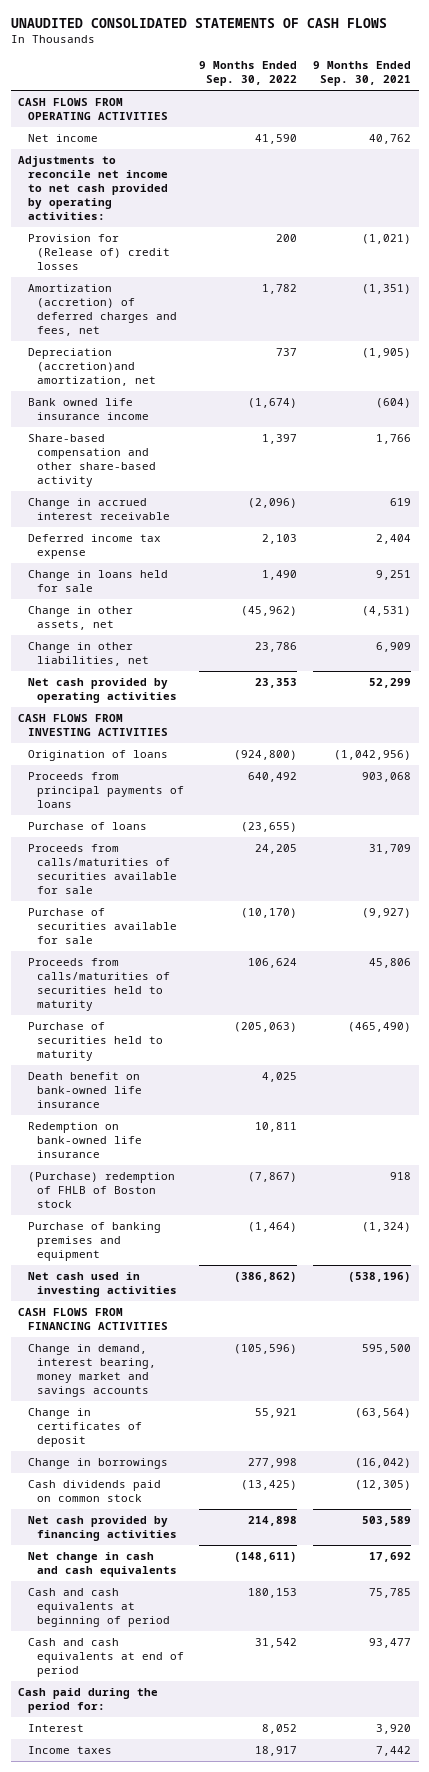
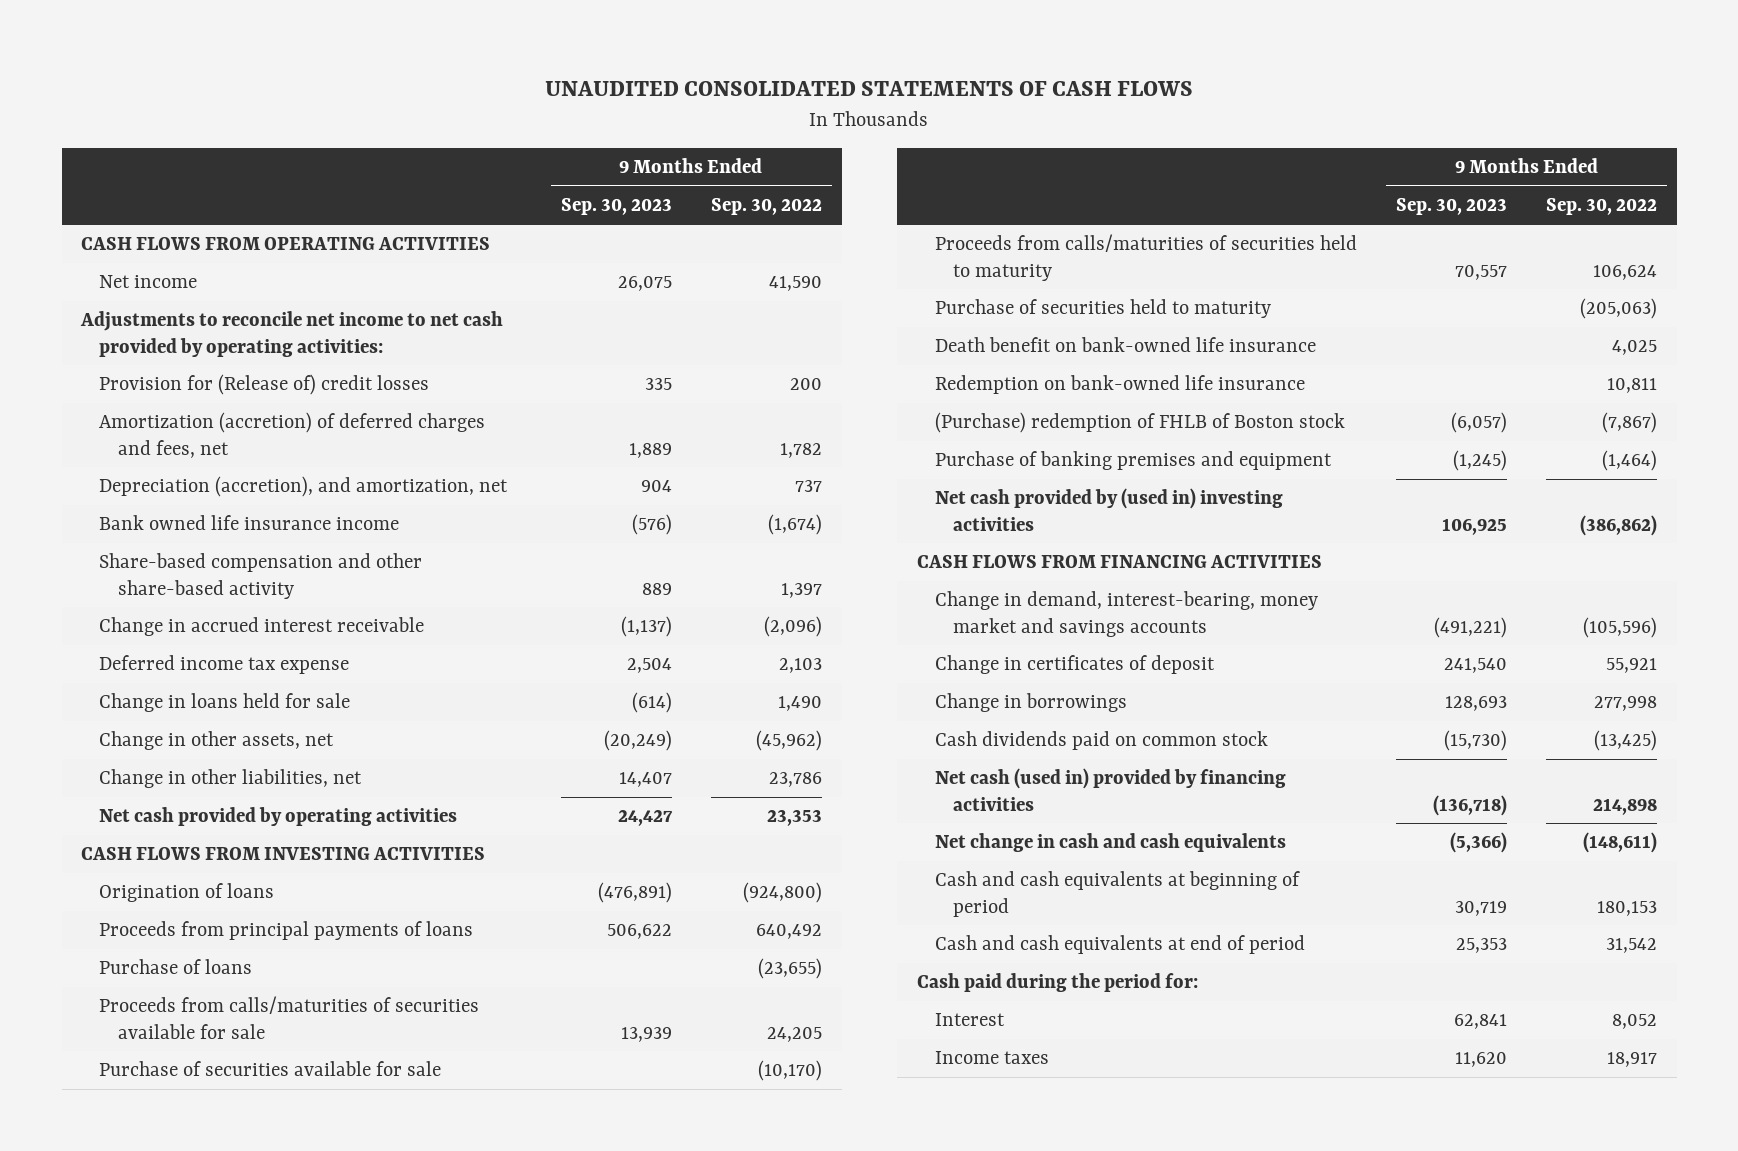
[312,61,411,87] 9 Months Ended Sep. 30, 2021 -> none
none -> [560,198,672,216] Sep. 30, 2023
[27,347,157,386] Depreciation (accretion)and amortization, net -> [99,476,509,498] Depreciation (accretion), and amortization, net
[27,1271,178,1297] Net cash used in investing activities -> [934,488,1283,531] Net cash provided by (used in) investing activities
[27,1343,157,1397] Change in demand, interest bearing, money market and savings accounts -> [934,591,1318,637] Change in demand, interest-bearing, money market and savings accounts
[27,1515,178,1541] Net cash provided by financing activities -> [934,768,1286,811] Net cash (used in) provided by financing activities

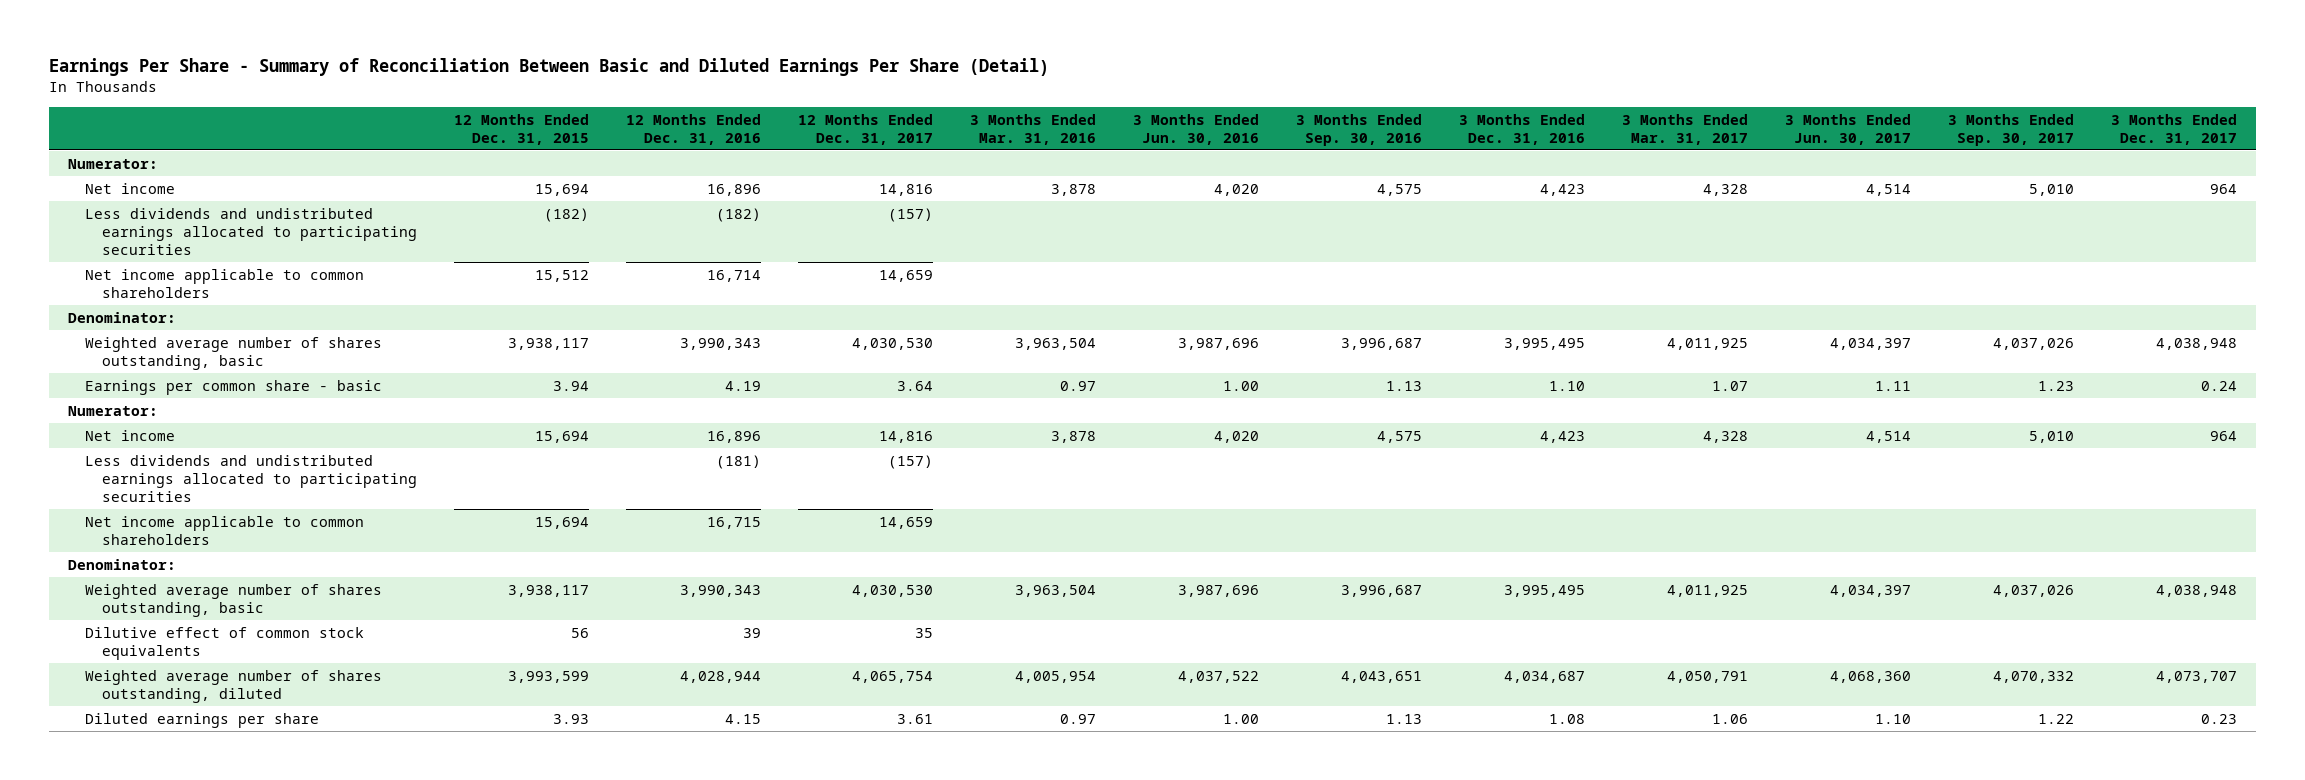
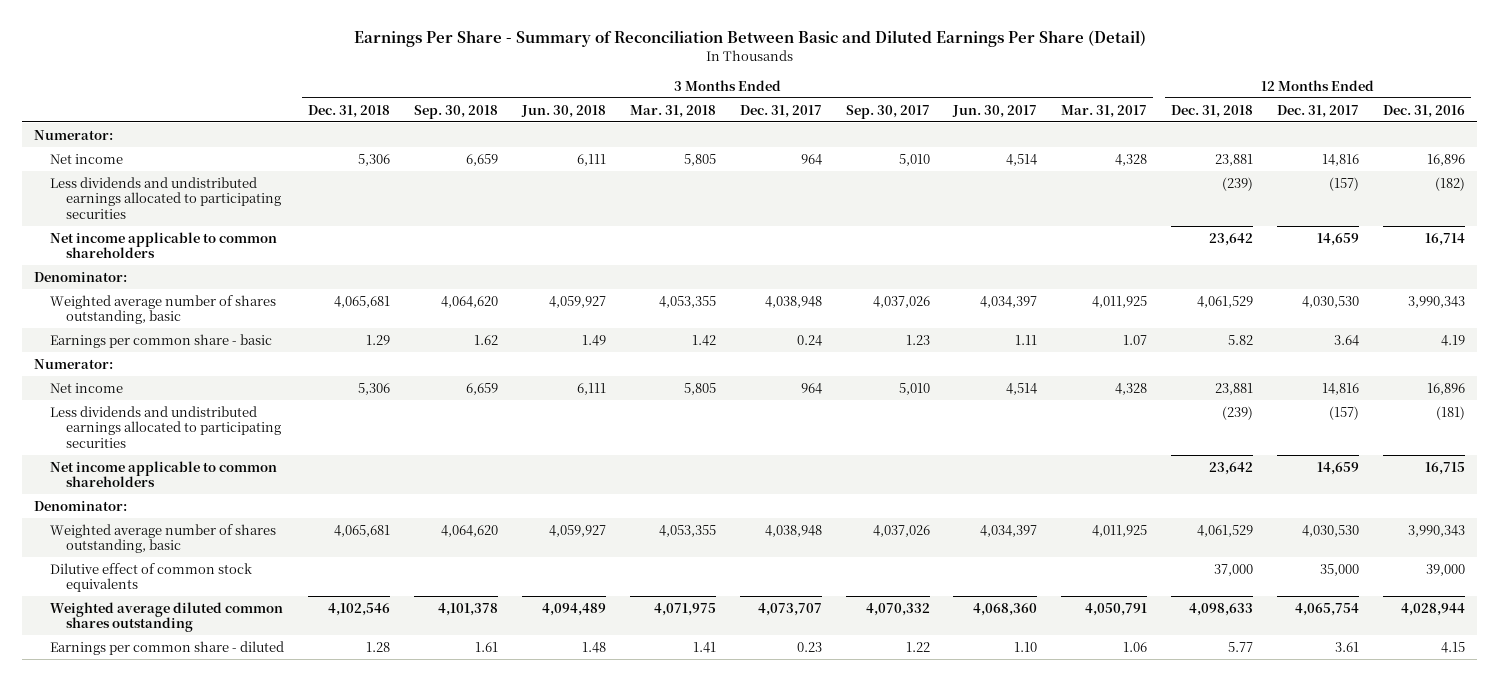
[454,113,590,145] 12 Months Ended Dec. 31, 2015 -> none
[970,113,1097,145] 3 Months Ended Mar. 31, 2016 -> none
[1133,113,1260,145] 3 Months Ended Jun. 30, 2016 -> none
[1296,113,1423,146] 3 Months Ended Sep. 30, 2016 -> none
[1459,113,1586,145] 3 Months Ended Dec. 31, 2016 -> none
none -> [308,104,391,118] Dec. 31, 2018
none -> [414,104,499,119] Sep. 30, 2018
none -> [520,104,606,118] Jun. 30, 2018
none -> [629,104,716,118] Mar. 31, 2018
none -> [1171,104,1254,118] Dec. 31, 2018
[743,627,762,638] 39 -> [1425,563,1465,576] 39,000
[915,627,934,638] 35 -> [1320,563,1360,576] 35,000
[85,669,383,703] Weighted average number of shares outstanding, diluted -> [50,601,284,633] Weighted average diluted common shares outstanding
[85,712,320,728] Diluted earnings per share -> [50,640,285,655] Earnings per common share - diluted

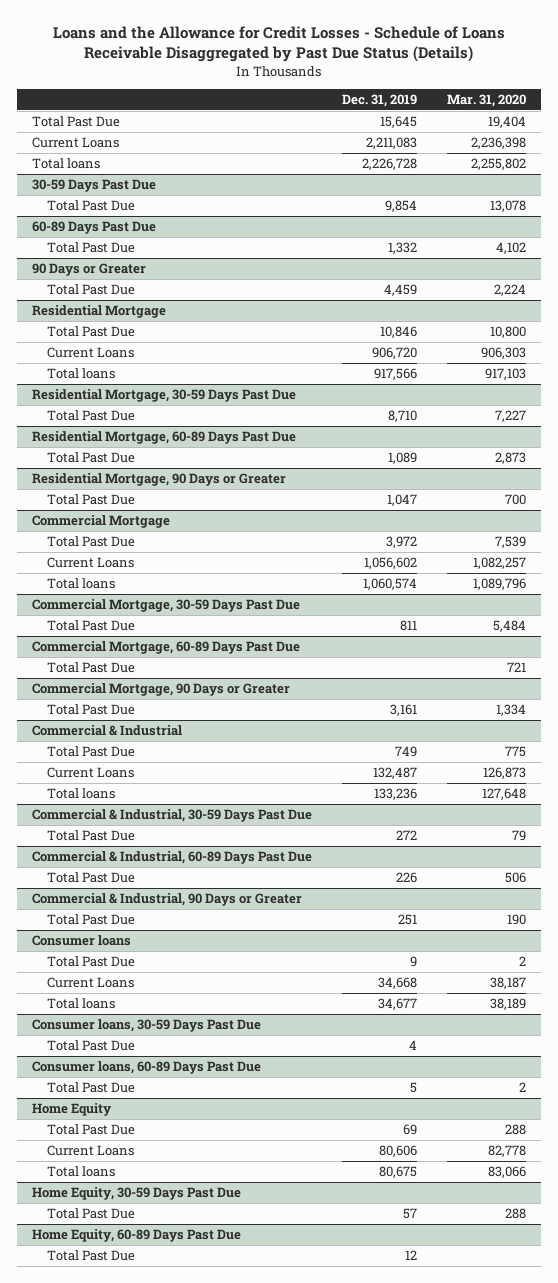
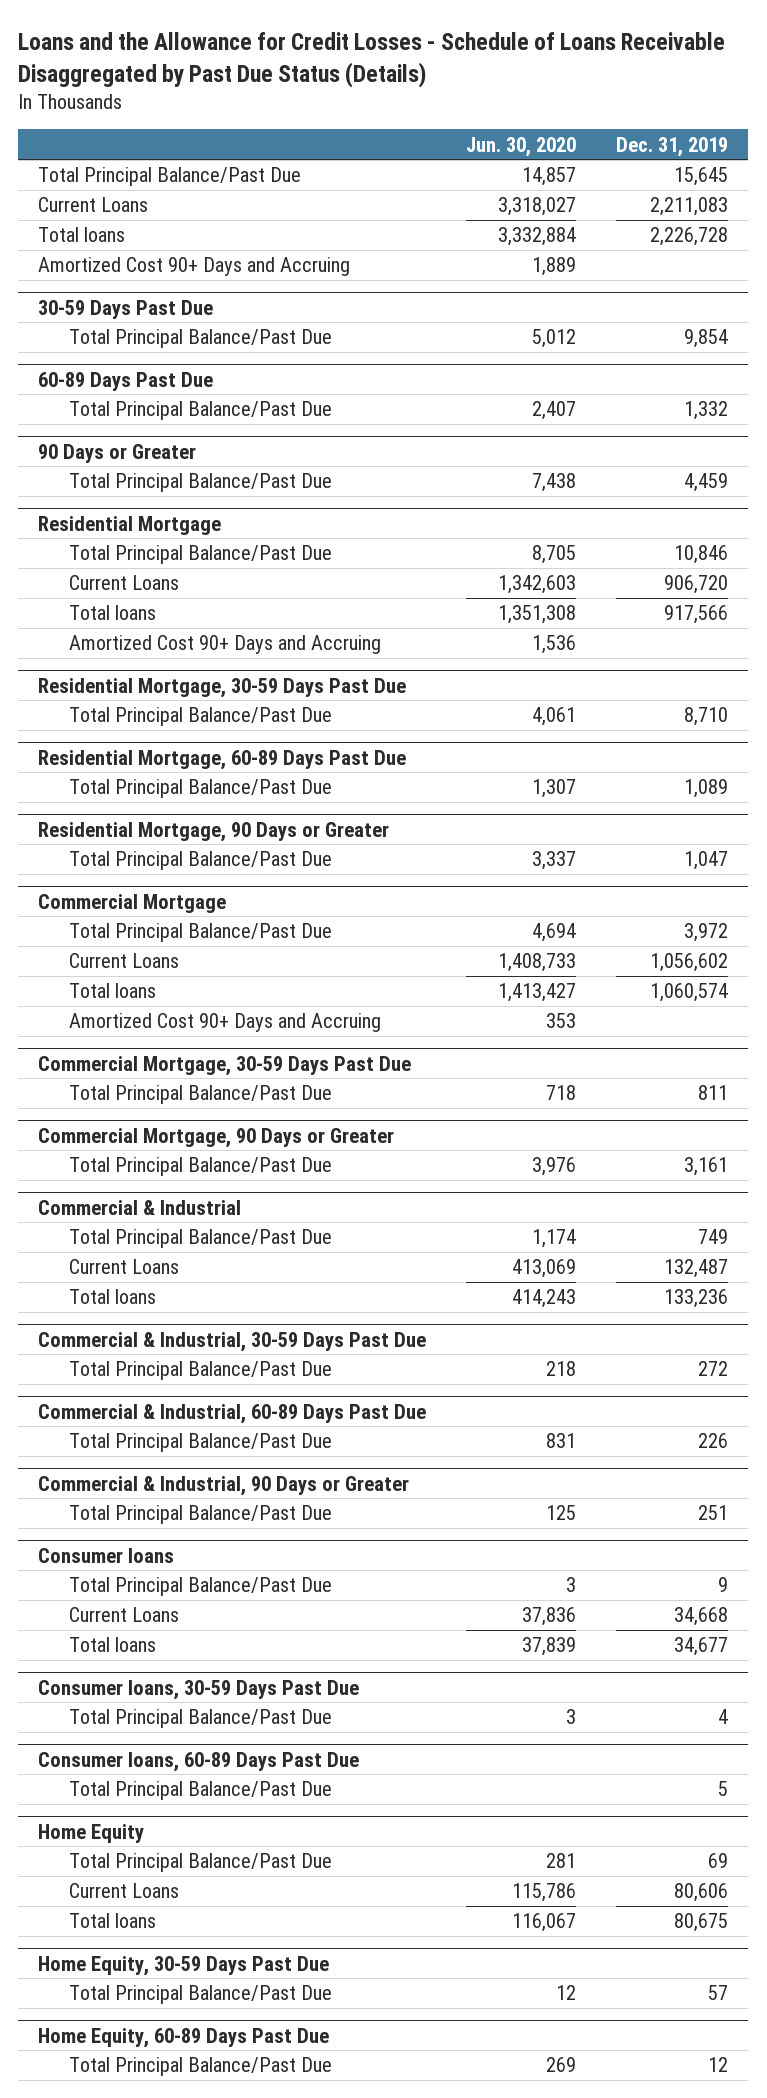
[447,94,527,108] Mar. 31, 2020 -> none
none -> [466,136,577,157] Jun. 30, 2020
[32,116,121,128] Total Past Due -> [38,167,302,187] Total Principal Balance/Past Due
none -> [38,257,351,277] Amortized Cost 90+ Days and Accruing
[47,200,136,212] Total Past Due -> [68,329,332,349] Total Principal Balance/Past Due
[47,242,136,254] Total Past Due -> [68,401,332,421] Total Principal Balance/Past Due
[47,284,136,296] Total Past Due -> [68,473,332,493] Total Principal Balance/Past Due
[47,326,136,338] Total Past Due -> [68,545,332,565] Total Principal Balance/Past Due
none -> [68,635,381,655] Amortized Cost 90+ Days and Accruing
[47,410,136,422] Total Past Due -> [68,707,332,727] Total Principal Balance/Past Due
[47,452,136,464] Total Past Due -> [68,779,332,799] Total Principal Balance/Past Due
[47,494,136,506] Total Past Due -> [68,851,332,871] Total Principal Balance/Past Due
[47,536,136,548] Total Past Due -> [68,923,332,943] Total Principal Balance/Past Due
none -> [68,1013,381,1033] Amortized Cost 90+ Days and Accruing
[32,641,301,655] Commercial Mortgage, 60-89 Days Past Due -> none
[47,662,136,674] Total Past Due -> none
[47,620,136,632] Total Past Due -> [68,1085,332,1105] Total Principal Balance/Past Due
[47,704,136,716] Total Past Due -> [68,1157,332,1177] Total Principal Balance/Past Due
[47,746,136,758] Total Past Due -> [68,1229,332,1249] Total Principal Balance/Past Due
[47,830,136,842] Total Past Due -> [68,1361,332,1381] Total Principal Balance/Past Due
[47,872,136,884] Total Past Due -> [68,1433,332,1453] Total Principal Balance/Past Due
[47,914,136,926] Total Past Due -> [68,1505,332,1525] Total Principal Balance/Past Due
[47,956,136,968] Total Past Due -> [68,1577,332,1597] Total Principal Balance/Past Due
[47,1040,136,1052] Total Past Due -> [68,1709,332,1729] Total Principal Balance/Past Due
[47,1082,136,1094] Total Past Due -> [68,1781,332,1801] Total Principal Balance/Past Due
[47,1124,136,1136] Total Past Due -> [68,1853,332,1873] Total Principal Balance/Past Due
[47,1208,136,1220] Total Past Due -> [68,1985,332,2005] Total Principal Balance/Past Due
[47,1250,136,1262] Total Past Due -> [68,2057,332,2077] Total Principal Balance/Past Due

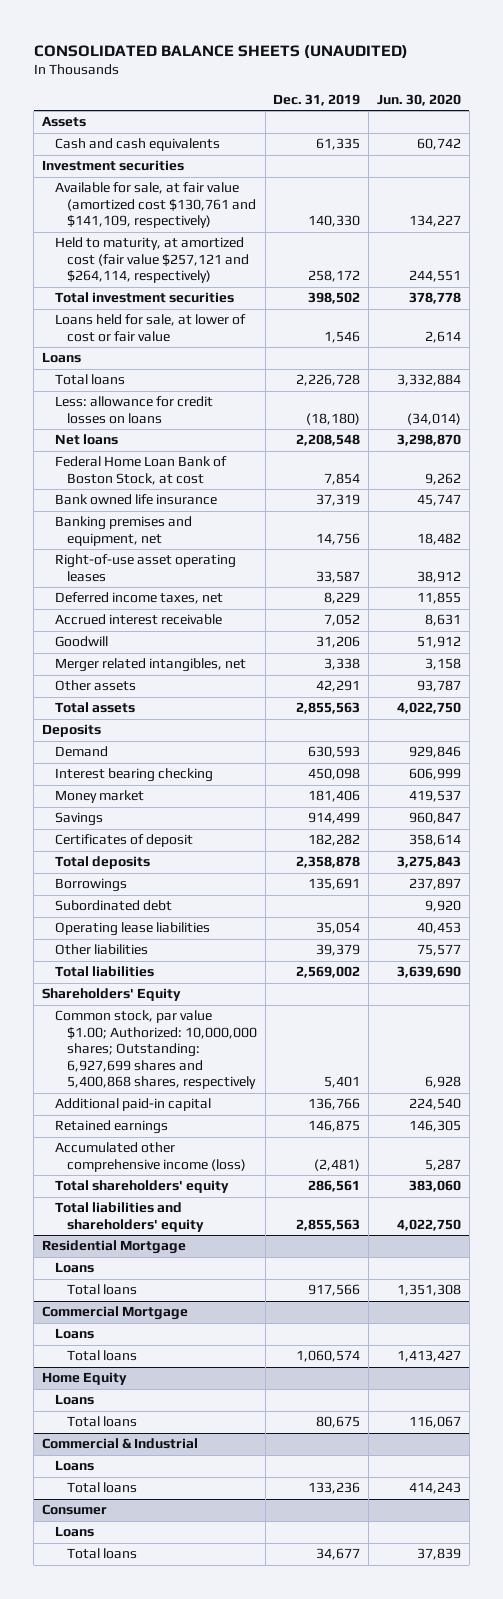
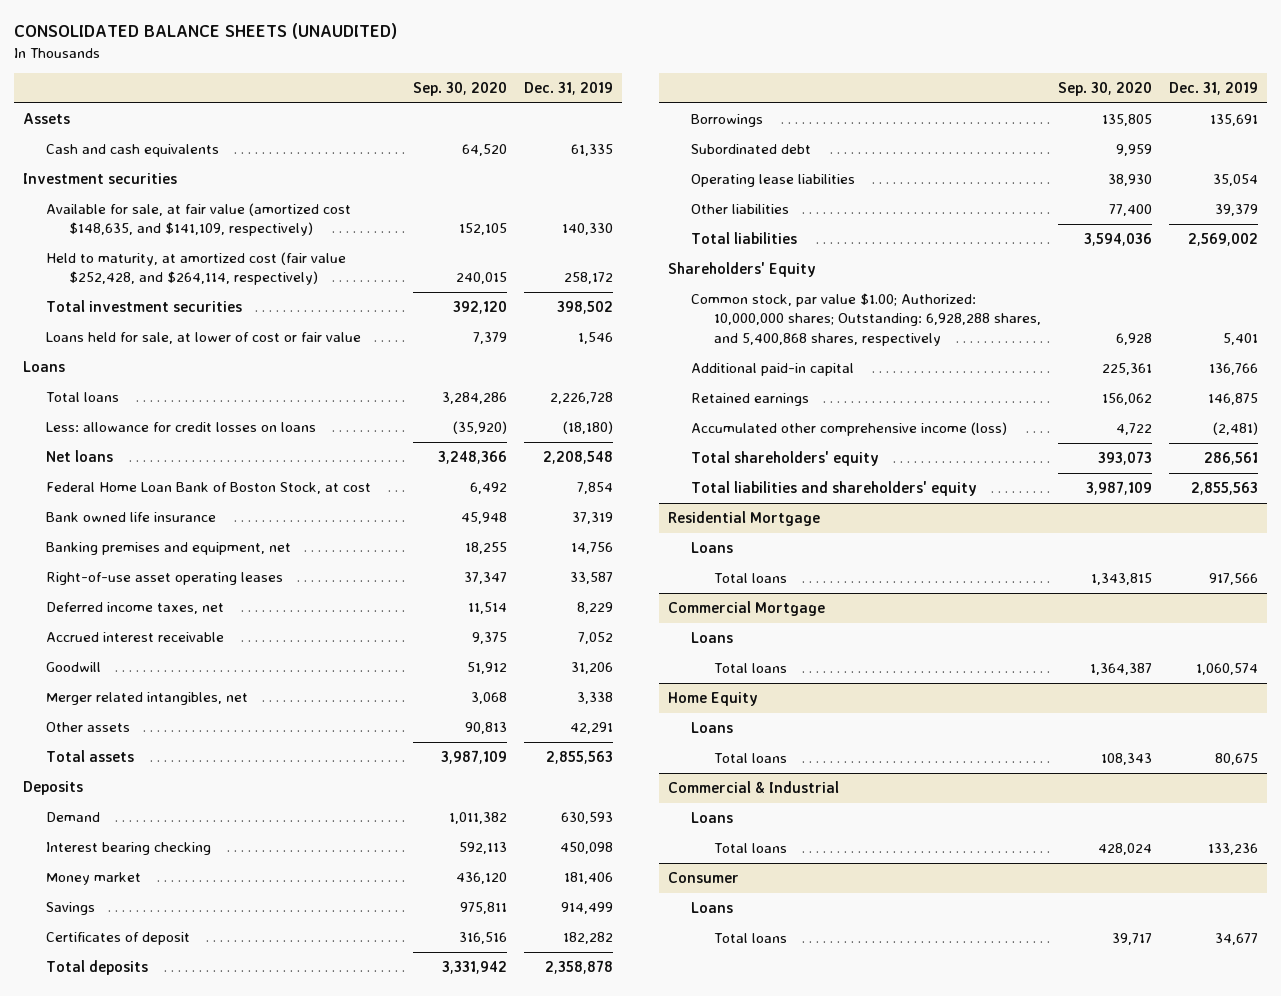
[377,93,462,106] Jun. 30, 2020 -> none
none -> [413,81,508,96] Sep. 30, 2020
[54,182,256,229] Available for sale, at fair value (amortized cost $130,761 and $141,109, respectively) -> [45,203,351,237] Available for sale, at fair value (amortized cost $148,635, and $141,109, respectively)
[54,237,249,284] Held to maturity, at amortized cost (fair value $257,121 and $264,114, respectively) -> [45,252,346,286] Held to maturity, at amortized cost (fair value $252,428, and $264,114, respectively)
[54,1010,257,1090] Common stock, par value $1.00; Authorized: 10,000,000 shares; Outstanding: 6,927,699 shares and 5,400,868 shares, respectively -> [690,293,1042,346] Common stock, par value $1.00; Authorized: 10,000,000 shares; Outstanding: 6,928,288 shares, and 5,400,868 shares, respectively

